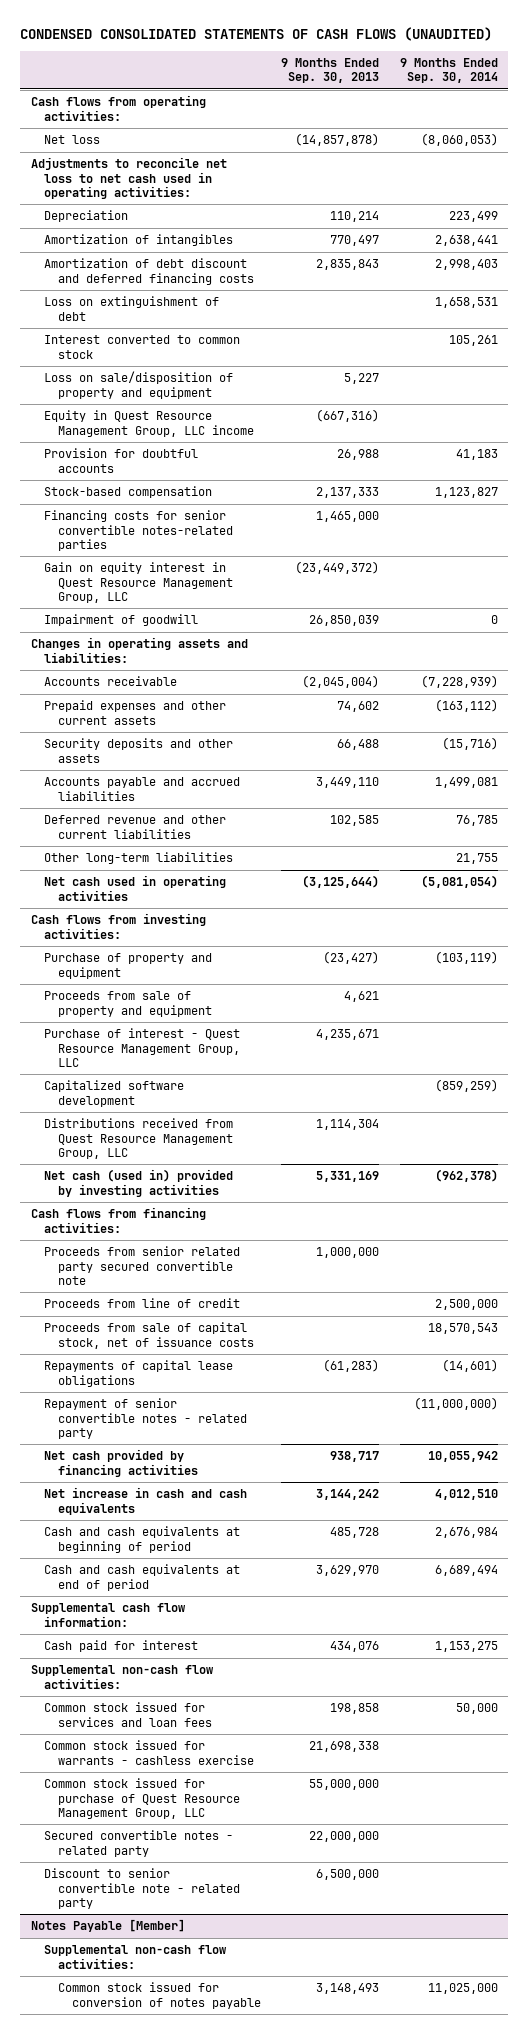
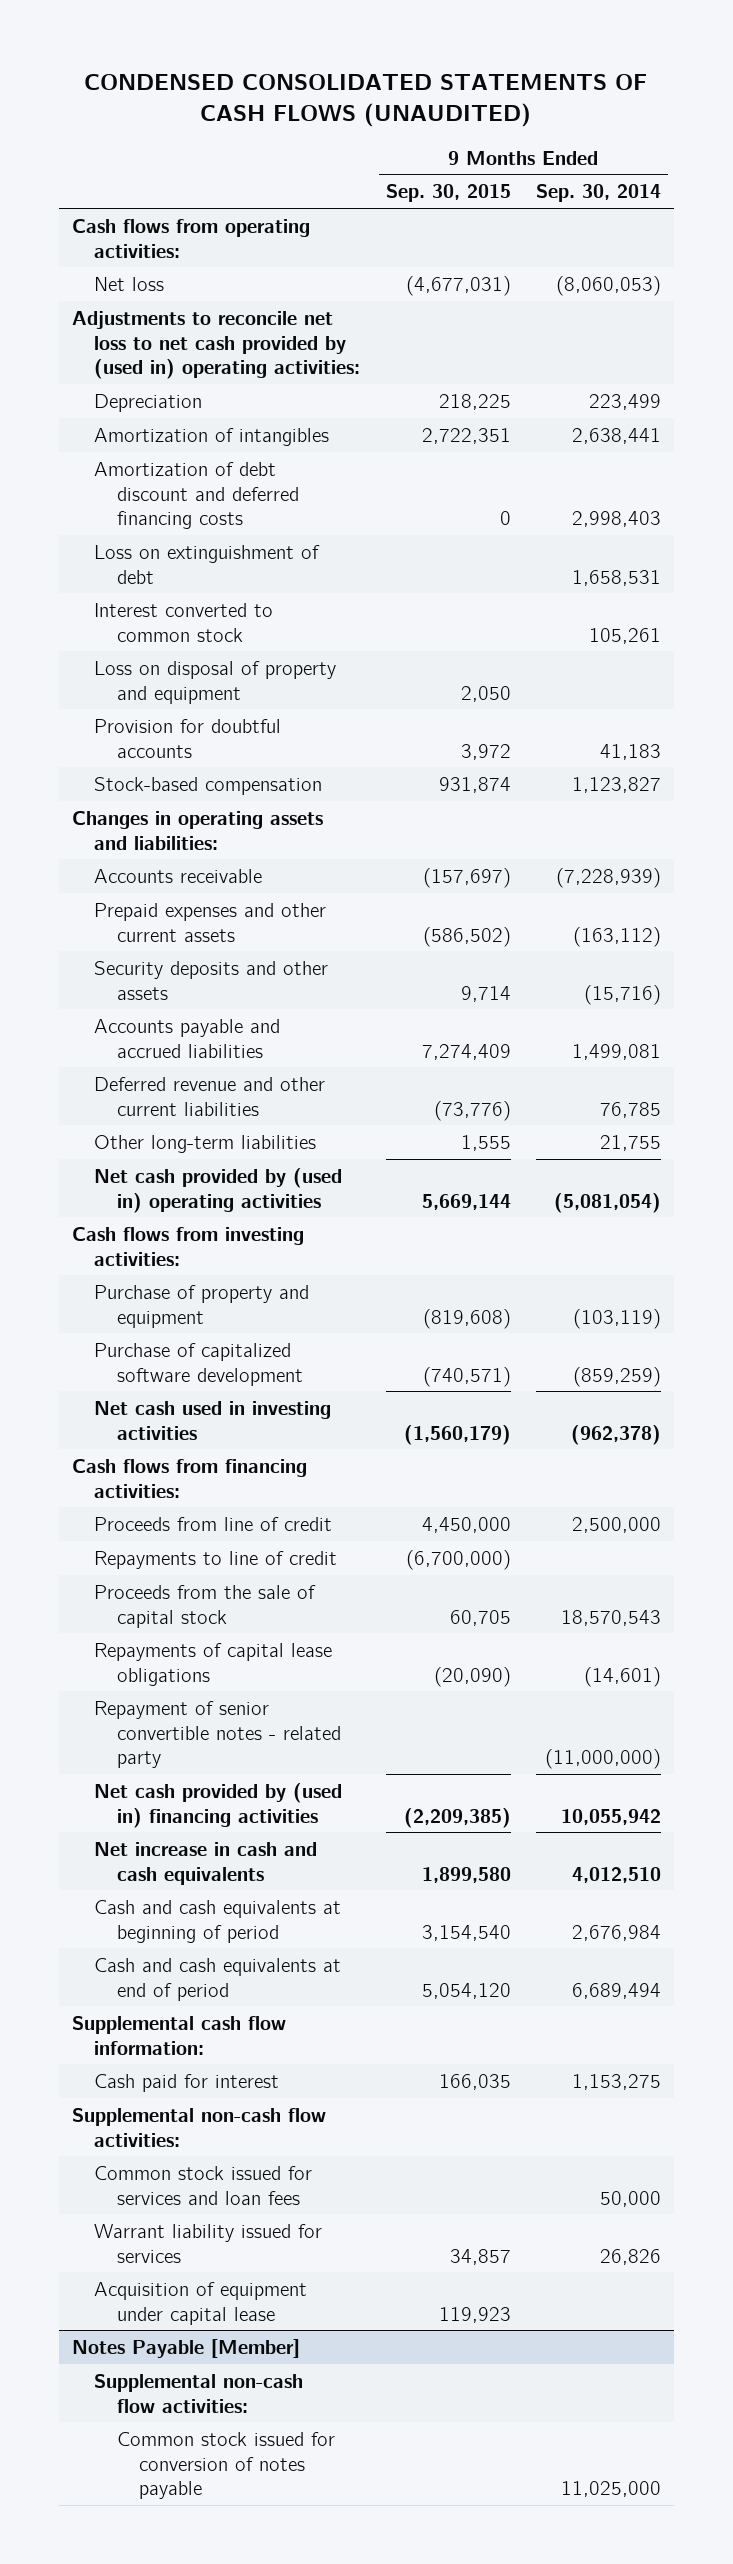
[281,57,380,84] 9 Months Ended Sep. 30, 2013 -> none
none -> [385,184,511,203] Sep. 30, 2015
[30,157,227,199] Adjustments to reconcile net loss to net cash used in operating activities: -> [71,310,361,380] Adjustments to reconcile net loss to net cash provided by (used in) operating activities:
[44,410,255,437] Equity in Quest Resource Management Group, LLC income -> none
[44,371,234,399] Loss on sale/disposition of property and equipment -> [94,660,337,704] Loss on disposal of property and equipment
[44,510,234,551] Financing costs for senior convertible notes-related parties -> none
[44,562,234,603] Gain on equity interest in Quest Resource Management Group, LLC -> none
[44,614,199,627] Impairment of goodwill -> none
[44,875,227,901] Net cash used in operating activities -> [94,1167,343,1213] Net cash provided by (used in) operating activities
[44,991,213,1017] Proceeds from sale of property and equipment -> none
[44,1028,241,1067] Purchase of interest - Quest Resource Management Group, LLC -> none
[44,1118,234,1159] Distributions received from Quest Resource Management Group, LLC -> none
[44,1080,185,1107] Capitalized software development -> [94,1342,303,1386] Purchase of capitalized software development
[44,1169,234,1197] Net cash (used in) provided by investing activities -> [94,1400,332,1440] Net cash used in investing activities
[44,1246,241,1285] Proceeds from senior related party secured convertible note -> none
none -> [94,1550,338,1569] Repayments to line of credit
[44,1322,255,1349] Proceeds from sale of capital stock, net of issuance costs -> [94,1584,317,1628] Proceeds from the sale of capital stock
[44,1449,199,1477] Net cash provided by financing activities -> [94,1782,343,1828] Net cash provided by (used in) financing activities
[44,1740,255,1765] Common stock issued for warrants - cashless exercise -> none
[44,1778,241,1819] Common stock issued for purchase of Quest Resource Management Group, LLC -> none
[44,1830,234,1857] Secured convertible notes - related party -> none
[44,1868,241,1909] Discount to senior convertible note - related party -> none
none -> [94,2223,323,2263] Warrant liability issued for services
none -> [94,2281,308,2325] Acquisition of equipment under capital lease

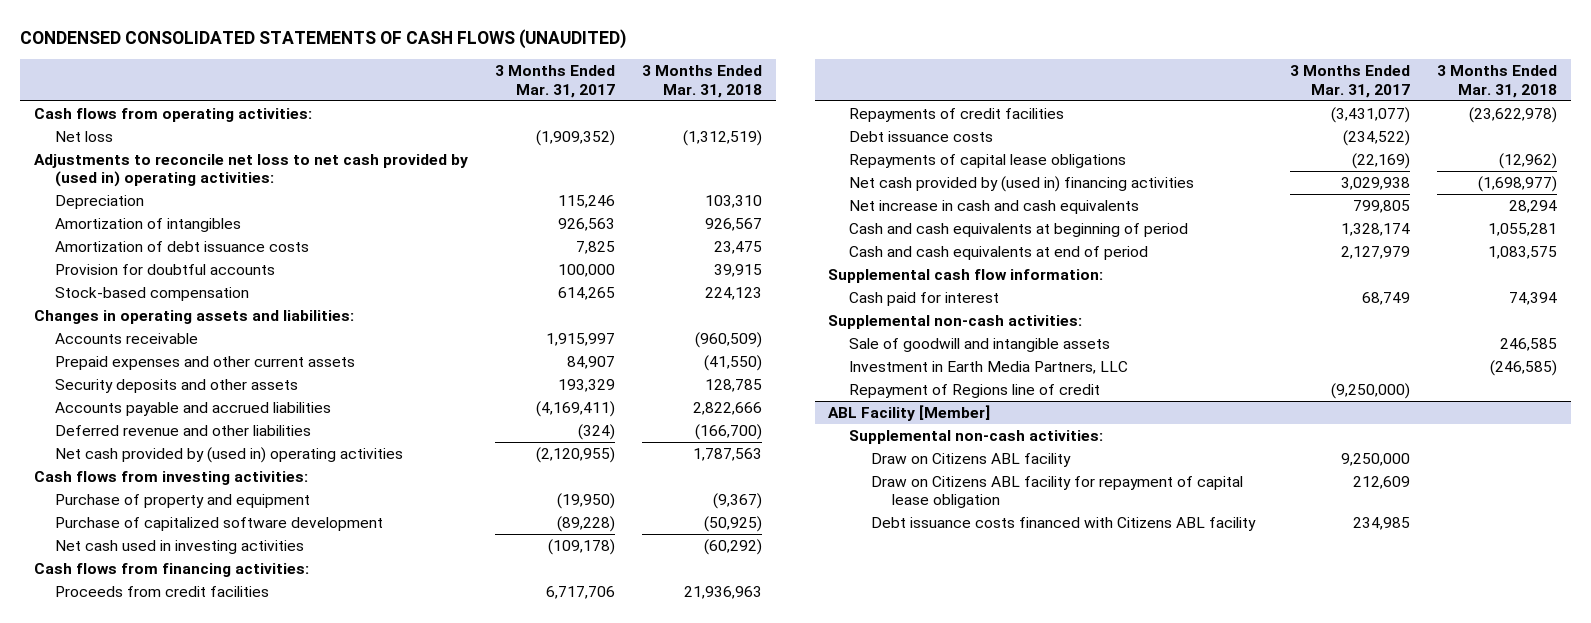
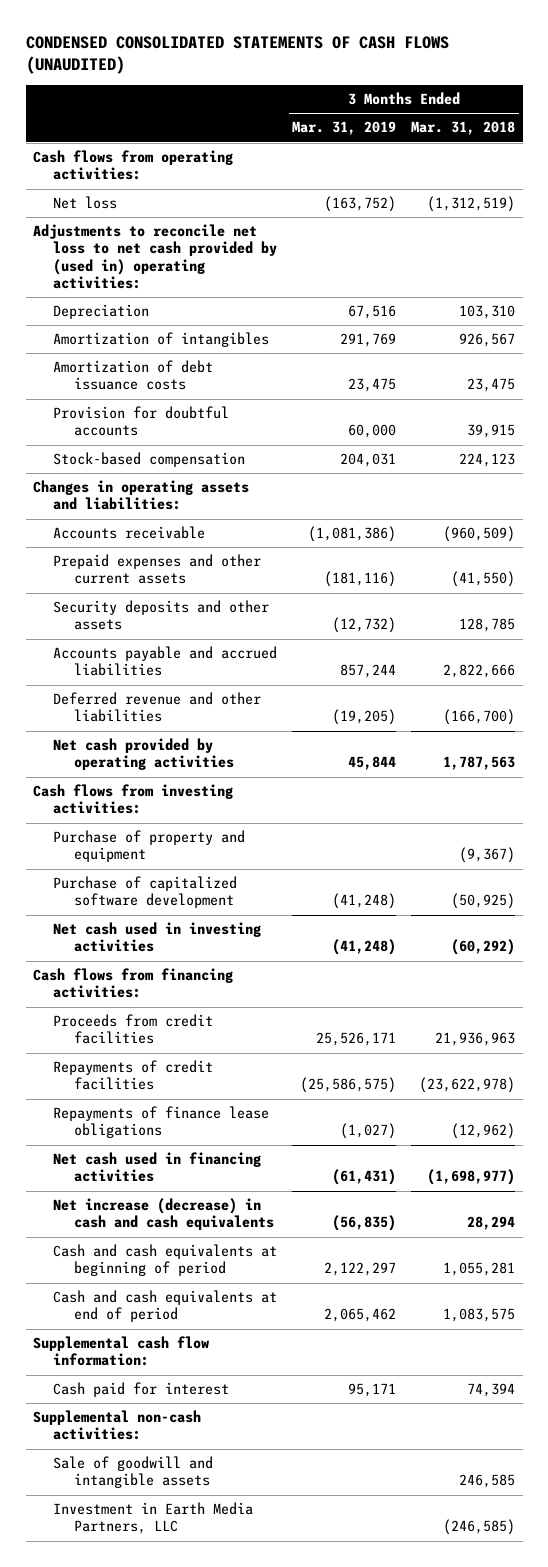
[495,65,616,98] 3 Months Ended Mar. 31, 2017 -> none
none -> [292,121,397,136] Mar. 31, 2019
[54,447,403,464] Net cash provided by (used in) operating activities -> [53,738,234,771] Net cash provided by operating activities
[849,131,994,143] Debt issuance costs -> none
[849,154,1127,169] Repayments of capital lease obligations -> [53,1106,270,1139] Repayments of finance lease obligations
[849,176,1195,193] Net cash provided by (used in) financing activities -> [53,1152,262,1183] Net cash used in financing activities
[849,200,1140,215] Net increase in cash and cash equivalents -> [53,1198,274,1231] Net increase (decrease) in cash and cash equivalents
[849,384,1101,399] Repayment of Regions line of credit -> none
[828,405,991,422] ABL Facility [Member] -> none
[849,430,1104,445] Supplemental non-cash activities: -> none
[870,453,1071,468] Draw on Citizens ABL facility -> none
[870,476,1243,509] Draw on Citizens ABL facility for repayment of capital lease obligation -> none
[870,517,1256,532] Debt issuance costs financed with Citizens ABL facility -> none

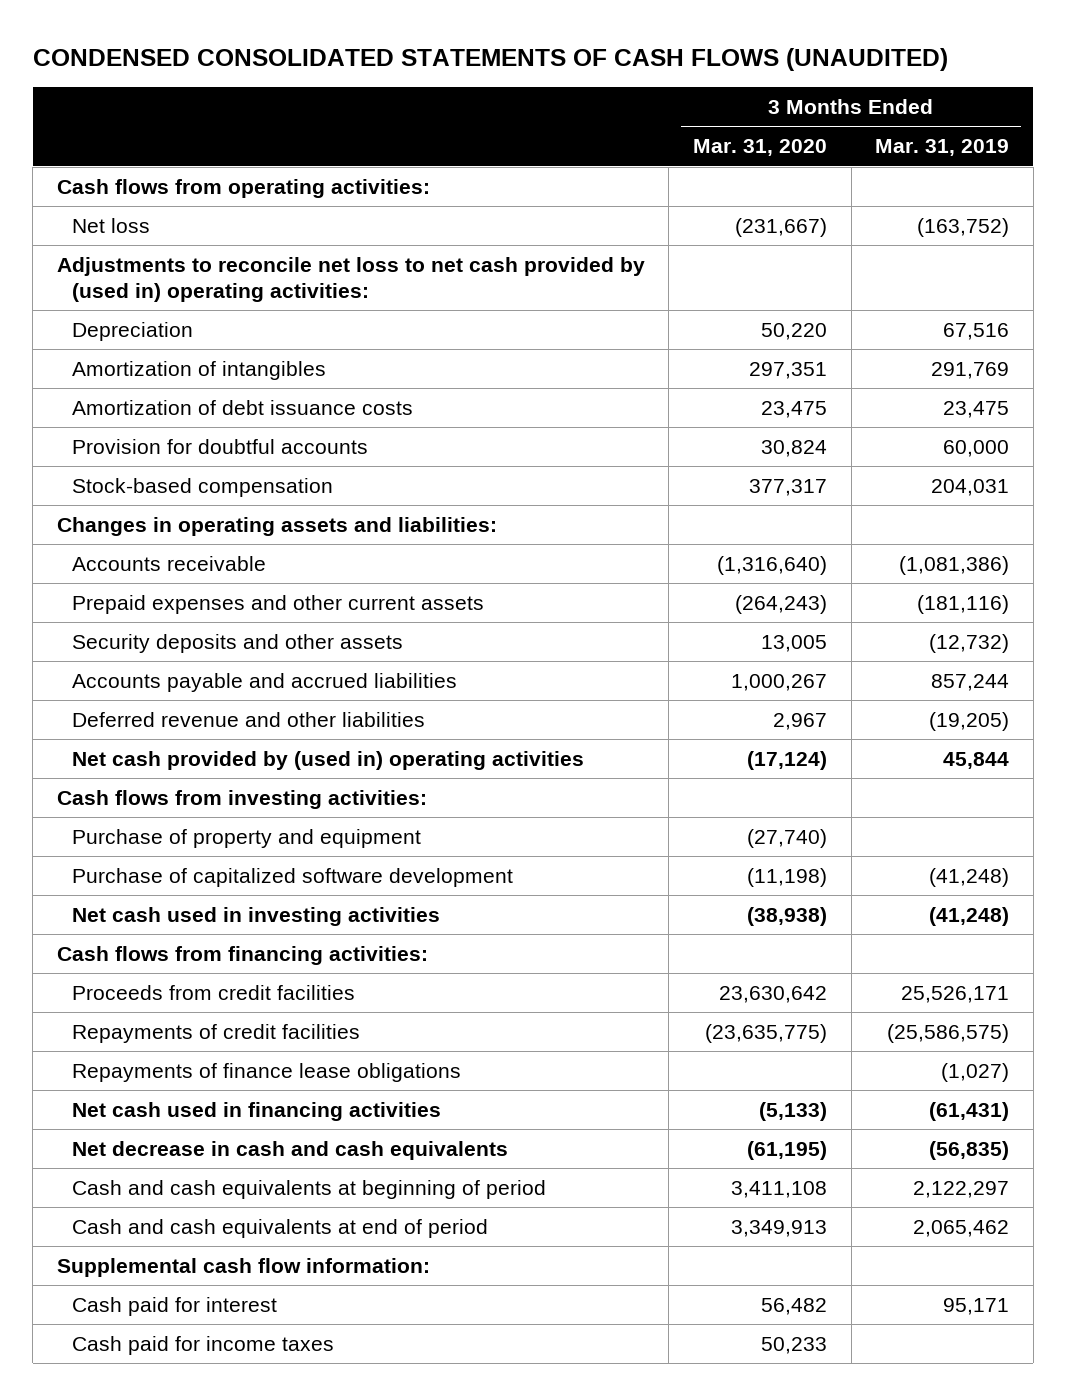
[411,121,516,136] Mar. 31, 2018 -> none
none -> [693,139,828,157] Mar. 31, 2020
[53,738,234,771] Net cash provided by operating activities -> [72,750,585,770] Net cash provided by (used in) operating activities
[53,1198,274,1231] Net increase (decrease) in cash and cash equivalents -> [72,1140,509,1160] Net decrease in cash and cash equivalents
[33,1410,202,1441] Supplemental non-cash activities: -> none
[53,1456,214,1489] Sale of goodwill and intangible assets -> none
[53,1502,254,1535] Investment in Earth Media Partners, LLC -> none
none -> [72,1335,335,1355] Cash paid for income taxes

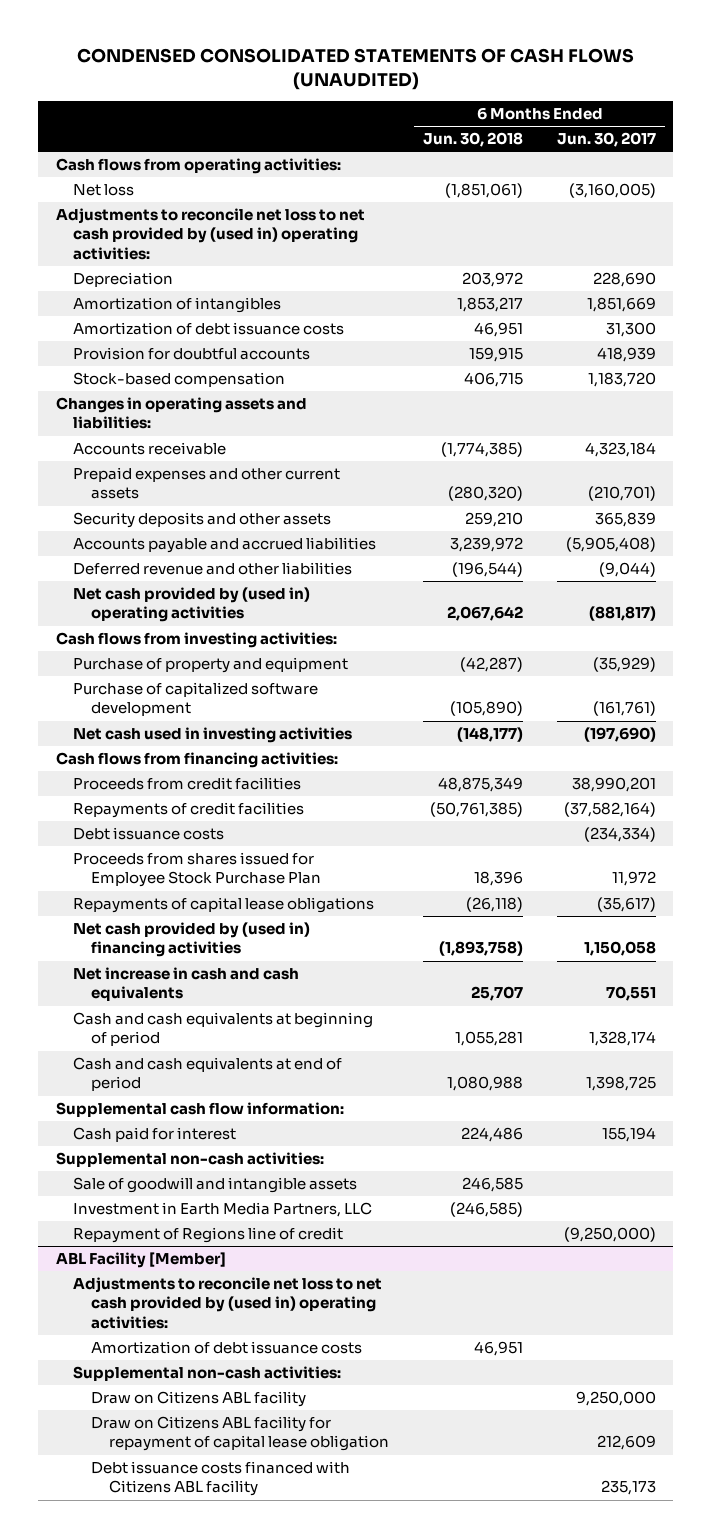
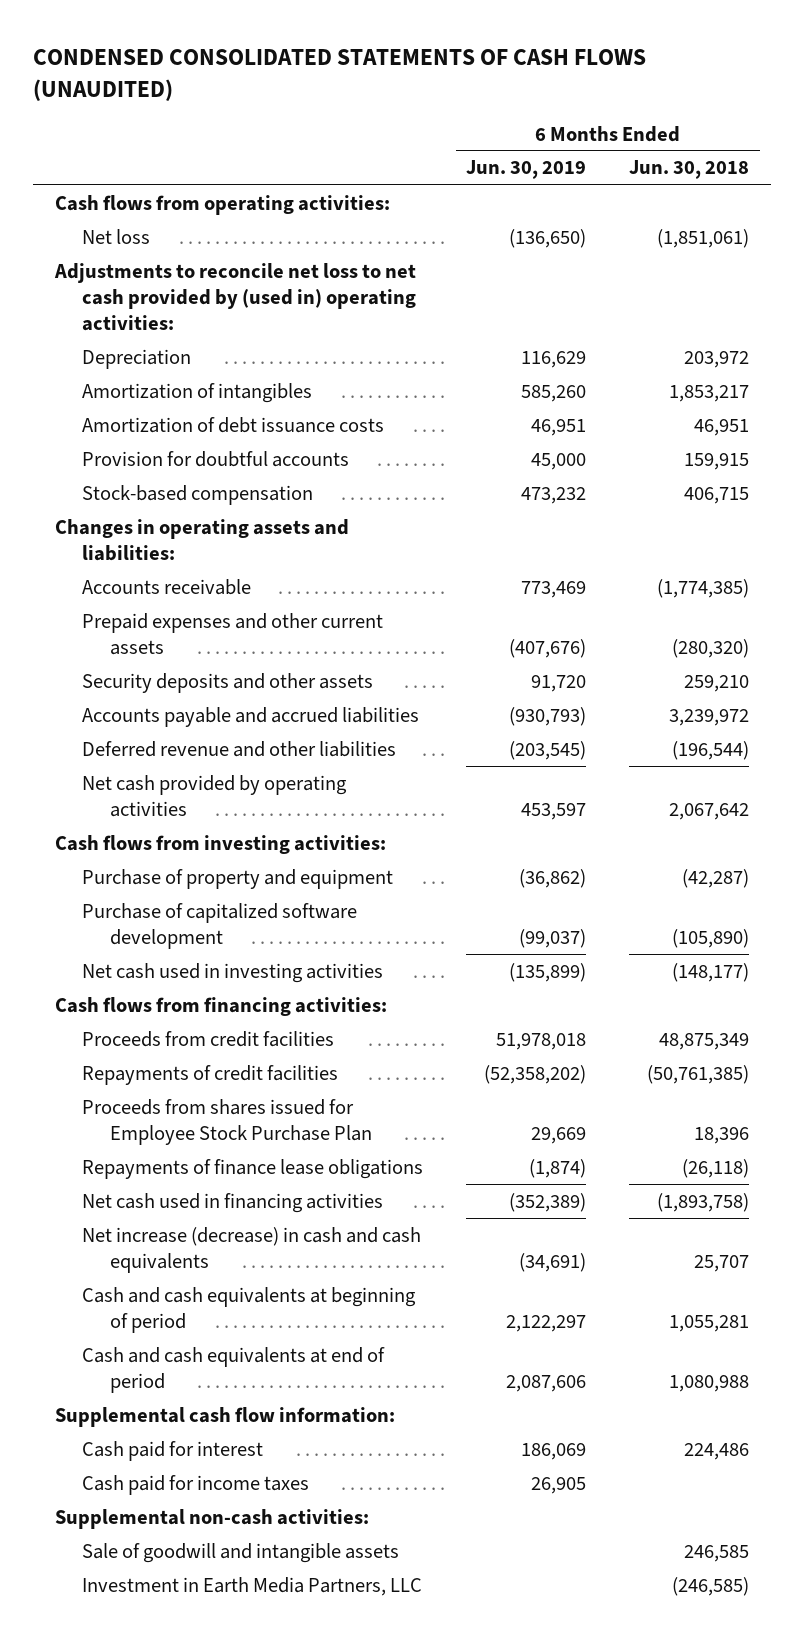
[557,132,657,148] Jun. 30, 2017 -> none
none -> [466,160,587,180] Jun. 30, 2019
[73,587,311,623] Net cash provided by (used in) operating activities -> [82,774,348,817] Net cash provided by operating activities
[73,827,225,841] Debt issuance costs -> none
[73,897,375,914] Repayments of capital lease obligations -> [82,1158,424,1179] Repayments of finance lease obligations
[73,922,311,958] Net cash provided by (used in) financing activities -> [82,1192,384,1213] Net cash used in financing activities
[73,967,300,1002] Net increase in cash and cash equivalents -> [82,1226,422,1273] Net increase (decrease) in cash and cash equivalents
none -> [82,1474,310,1495] Cash paid for income taxes
[73,1227,344,1244] Repayment of Regions line of credit -> none
[55,1252,226,1269] ABL Facility [Member] -> none
[73,1277,383,1329] Adjustments to reconcile net loss to net cash provided by (used in) operating activities: -> none
[91,1341,363,1355] Amortization of debt issuance costs -> none
[73,1366,342,1382] Supplemental non-cash activities: -> none
[91,1391,307,1408] Draw on Citizens ABL facility -> none
[91,1416,389,1452] Draw on Citizens ABL facility for repayment of capital lease obligation -> none
[91,1461,351,1497] Debt issuance costs financed with Citizens ABL facility -> none

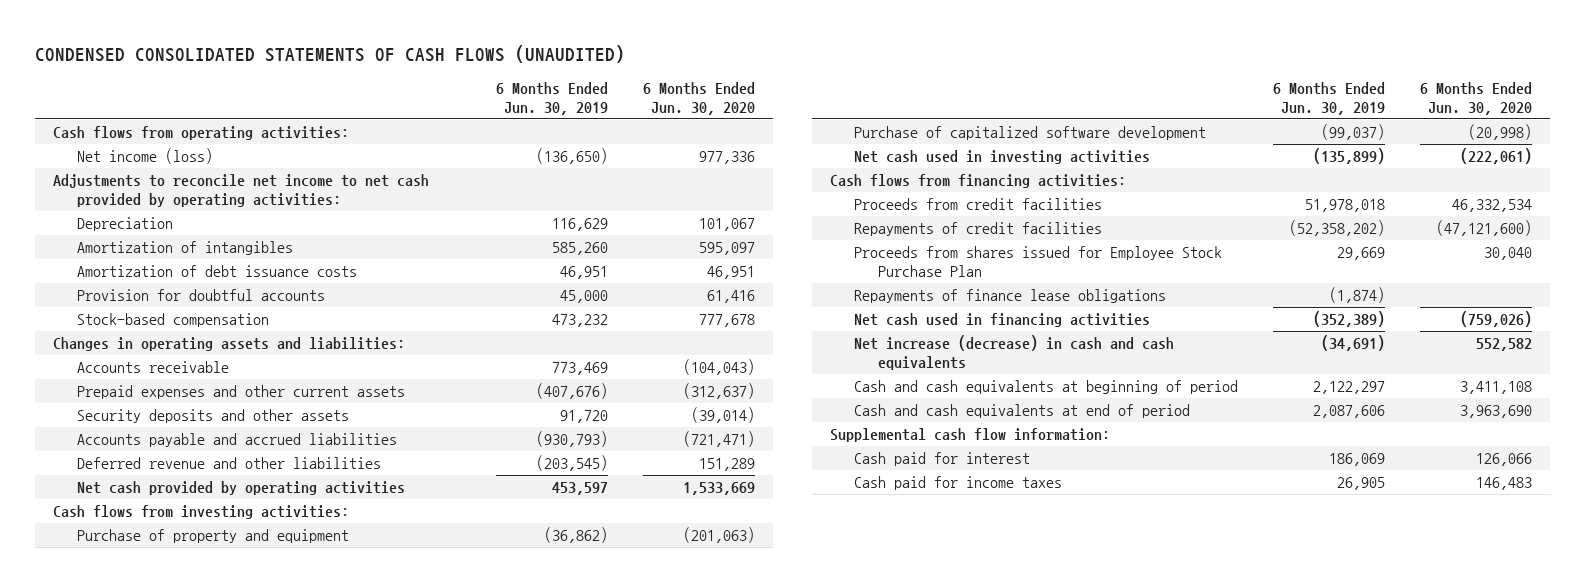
[629,160,750,180] Jun. 30, 2018 -> none
none -> [642,82,755,115] 6 Months Ended Jun. 30, 2020
[82,228,151,244] Net loss -> [76,148,213,165] Net income (loss)
[53,262,417,332] Adjustments to reconcile net loss to net cash provided by (used in) operating activities: -> [52,174,429,207] Adjustments to reconcile net income to net cash provided by operating activities:
[54,1508,369,1529] Supplemental non-cash activities: -> none
[82,1542,400,1563] Sale of goodwill and intangible assets -> none
[82,1576,423,1596] Investment in Earth Media Partners, LLC -> none

